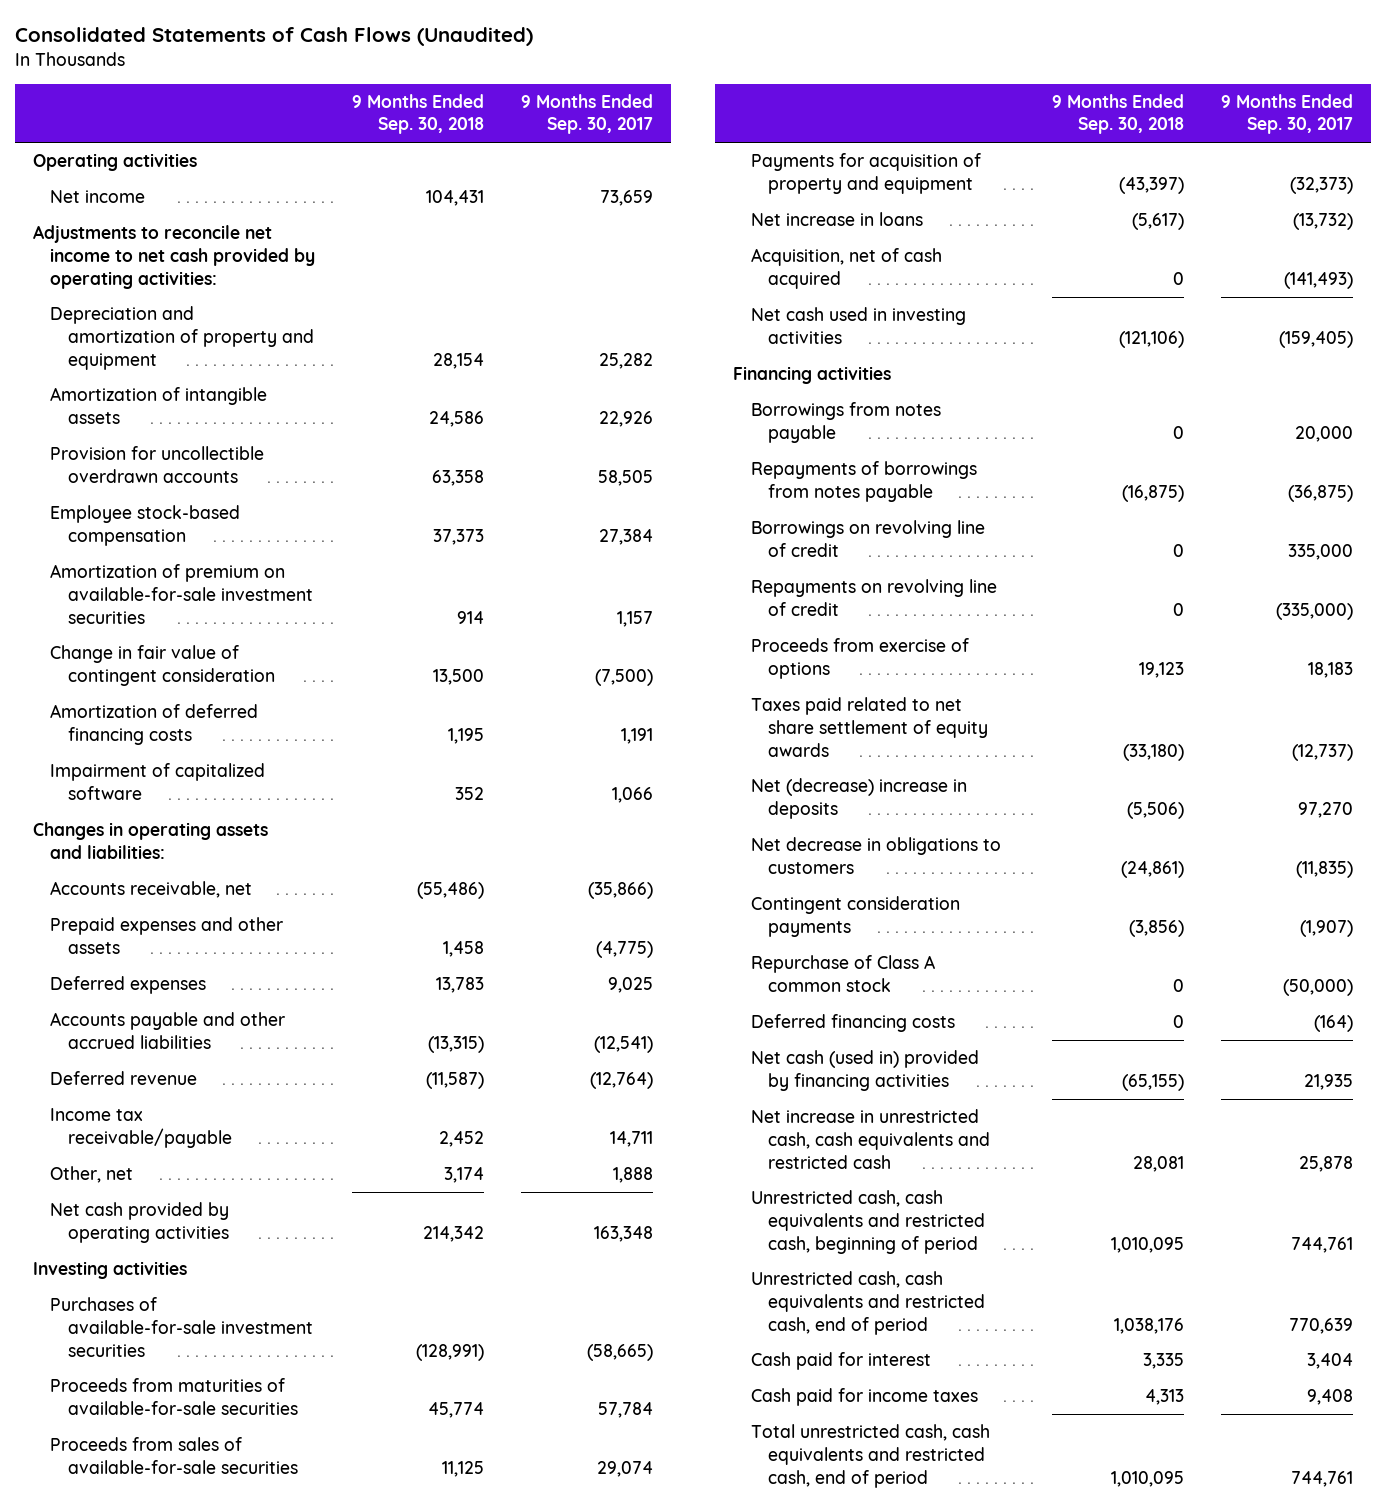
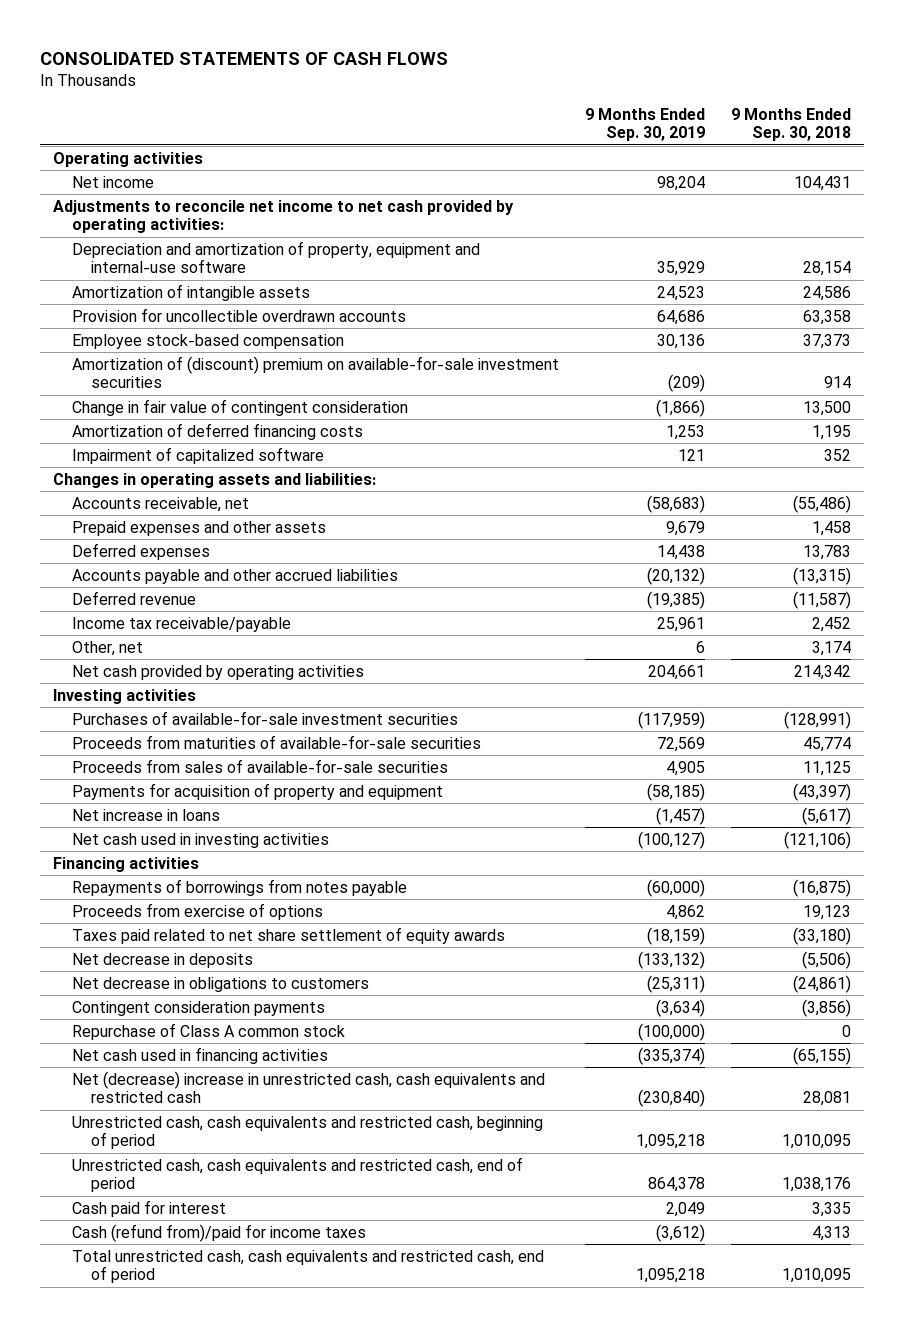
[14,27,533,47] Consolidated Statements of Cash Flows (Unaudited) -> [40,51,449,65] CONSOLIDATED STATEMENTS OF CASH FLOWS
[520,93,653,135] 9 Months Ended Sep. 30, 2017 -> none
none -> [584,107,705,142] 9 Months Ended Sep. 30, 2019
[50,306,314,370] Depreciation and amortization of property and equipment -> [71,240,480,274] Depreciation and amortization of property, equipment and internal-use software
[50,564,313,624] Amortization of premium on available-for-sale investment securities -> [71,355,559,389] Amortization of (discount) premium on available-for-sale investment securities
[750,248,942,289] Acquisition, net of cash acquired -> none
[750,402,941,443] Borrowings from notes payable -> none
[750,520,985,557] Borrowings on revolving line of credit -> none
[750,579,997,616] Repayments on revolving line of credit -> none
[750,778,967,819] Net (decrease) increase in deposits -> [71,952,253,968] Net decrease in deposits
[750,1014,955,1033] Deferred financing costs -> none
[750,1050,979,1091] Net cash (used in) provided by financing activities -> [71,1046,328,1064] Net cash used in financing activities
[750,1109,991,1169] Net increase in unrestricted cash, cash equivalents and restricted cash -> [71,1070,545,1104] Net (decrease) increase in unrestricted cash, cash equivalents and restricted cash
[750,1388,978,1407] Cash paid for income taxes -> [71,1223,366,1242] Cash (refund from)/paid for income taxes

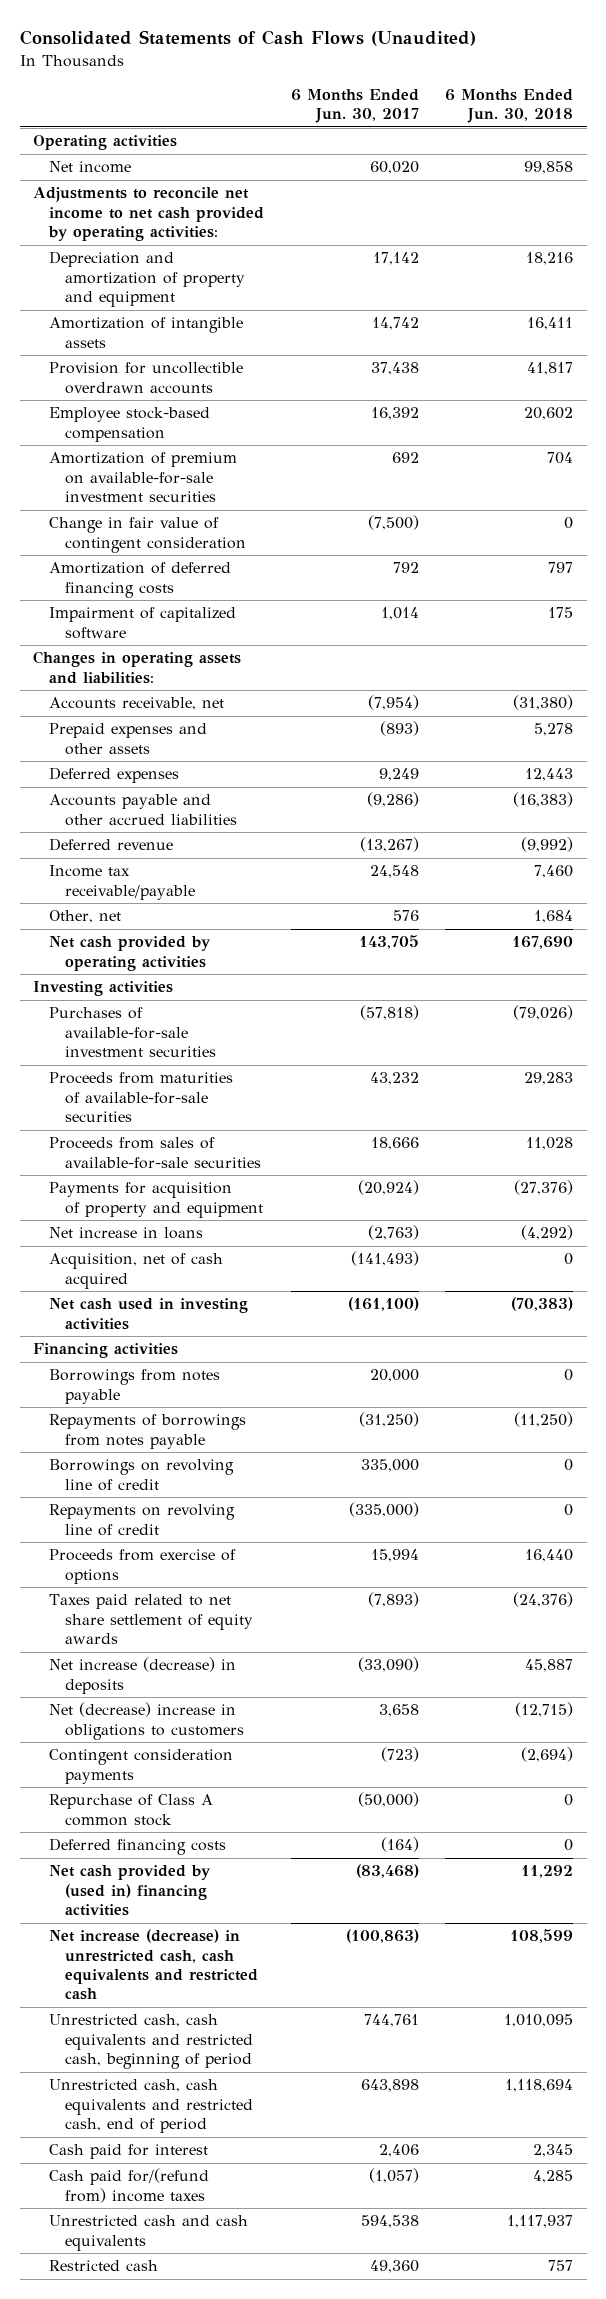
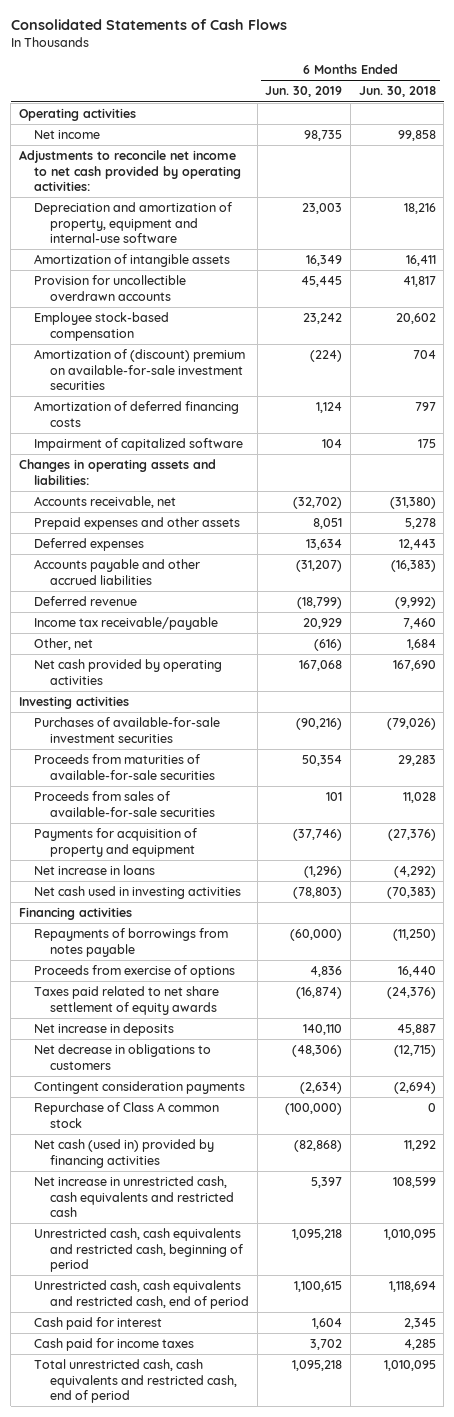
[19,30,476,47] Consolidated Statements of Cash Flows (Unaudited) -> [10,18,287,30] Consolidated Statements of Cash Flows
[290,89,419,124] 6 Months Ended Jun. 30, 2017 -> none
none -> [265,86,343,98] Jun. 30, 2019
[48,251,245,308] Depreciation and amortization of property and equipment -> [34,202,233,244] Depreciation and amortization of property, equipment and internal-use software
[48,517,246,553] Change in fair value of contingent consideration -> none
[48,452,237,503] Amortization of premium on available-for-sale investment securities -> [34,349,246,391] Amortization of (discount) premium on available-for-sale investment securities
[48,1253,223,1289] Acquisition, net of cash acquired -> none
[48,1369,220,1404] Borrowings from notes payable -> none
[48,1459,234,1491] Borrowings on revolving line of credit -> none
[48,1504,235,1536] Repayments on revolving line of credit -> none
[48,1657,236,1694] Net increase (decrease) in deposits -> [34,1023,175,1037] Net increase in deposits
[48,1702,244,1740] Net (decrease) increase in obligations to customers -> [34,1044,212,1070] Net decrease in obligations to customers
[48,1838,226,1856] Deferred financing costs -> none
[48,1865,211,1917] Net cash provided by (used in) financing activities -> [34,1139,215,1168] Net cash (used in) provided by financing activities
[48,1929,258,2001] Net increase (decrease) in unrestricted cash, cash equivalents and restricted cash -> [34,1176,235,1218] Net increase in unrestricted cash, cash equivalents and restricted cash
[48,2215,248,2251] Unrestricted cash and cash equivalents -> none
[48,2260,158,2272] Restricted cash -> none
[48,2168,209,2203] Cash paid for/(refund from) income taxes -> [34,1338,195,1352] Cash paid for income taxes
none -> [34,1359,238,1404] Total unrestricted cash, cash equivalents and restricted cash, end of period

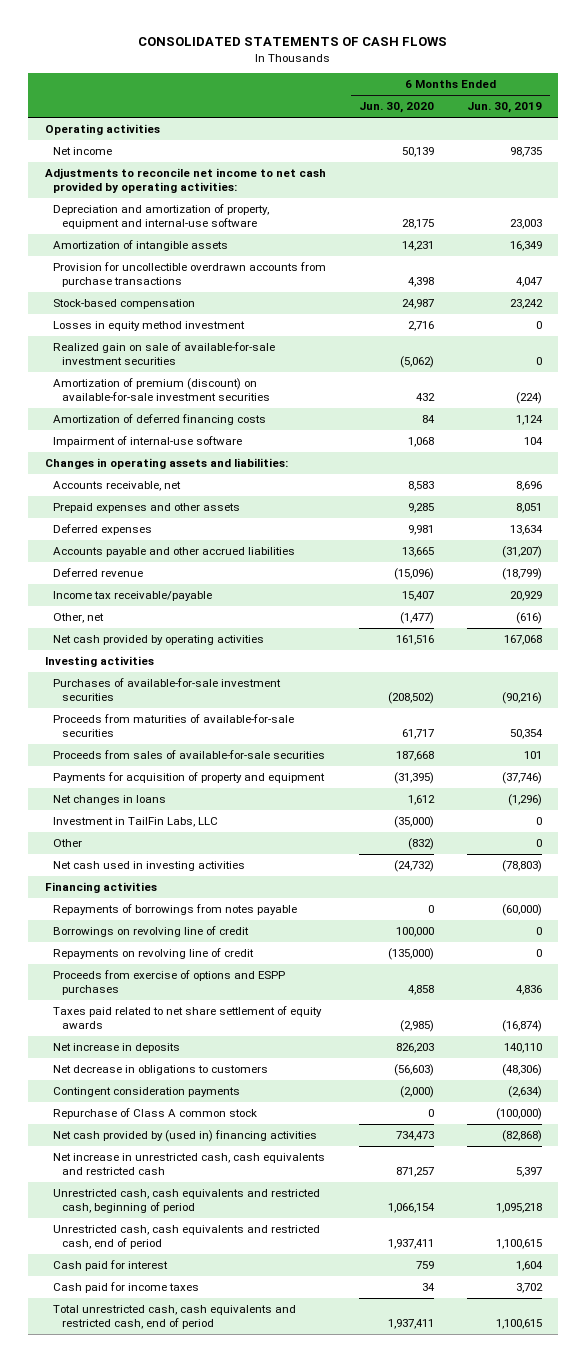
[10,18,287,30] Consolidated Statements of Cash Flows -> [138,37,448,47] CONSOLIDATED STATEMENTS OF CASH FLOWS
[358,86,436,98] Jun. 30, 2018 -> none
none -> [359,102,435,114] Jun. 30, 2020
[34,275,187,301] Provision for uncollectible overdrawn accounts -> [53,262,327,288] Provision for uncollectible overdrawn accounts from purchase transactions
[301,276,343,288] 45,445 -> [516,277,543,288] 4,047
[34,312,170,341] Employee stock-based compensation -> [53,299,196,310] Stock-based compensation
none -> [53,321,246,332] Losses in equity method investment
none -> [53,342,276,366] Realized gain on sale of available-for-sale investment securities
[34,349,246,391] Amortization of (discount) premium on available-for-sale investment securities -> [53,378,271,402] Amortization of premium (discount) on available-for-sale investment securities
[34,438,244,452] Impairment of capitalized software -> [53,436,243,448] Impairment of internal-use software
[293,497,343,510] (32,702) -> [516,481,543,492] 8,696
[34,865,156,876] Net increase in loans -> [53,795,167,806] Net changes in loans
none -> [53,817,219,828] Investment in TailFin Labs, LLC
none -> [53,839,83,848] Other
none -> [53,926,250,938] Borrowings on revolving line of credit
none -> [53,948,255,960] Repayments on revolving line of credit
[34,965,236,979] Proceeds from exercise of options -> [53,970,286,996] Proceeds from exercise of options and ESPP purchases
[34,1139,215,1168] Net cash (used in) provided by financing activities -> [53,1130,318,1143] Net cash provided by (used in) financing activities
[292,1360,343,1372] 1,095,218 -> [496,1319,543,1330] 1,100,615

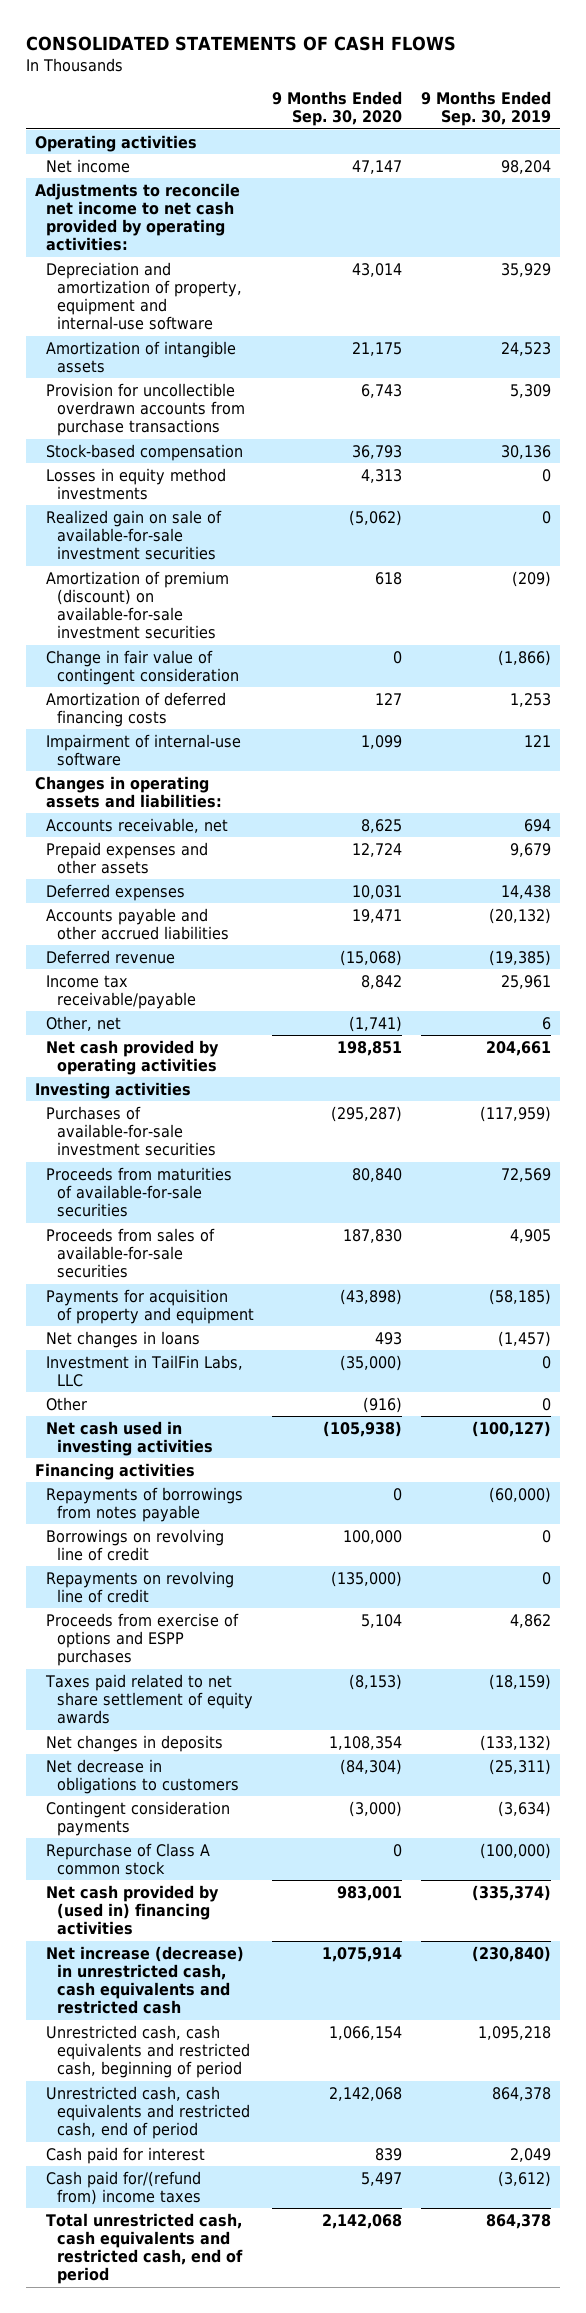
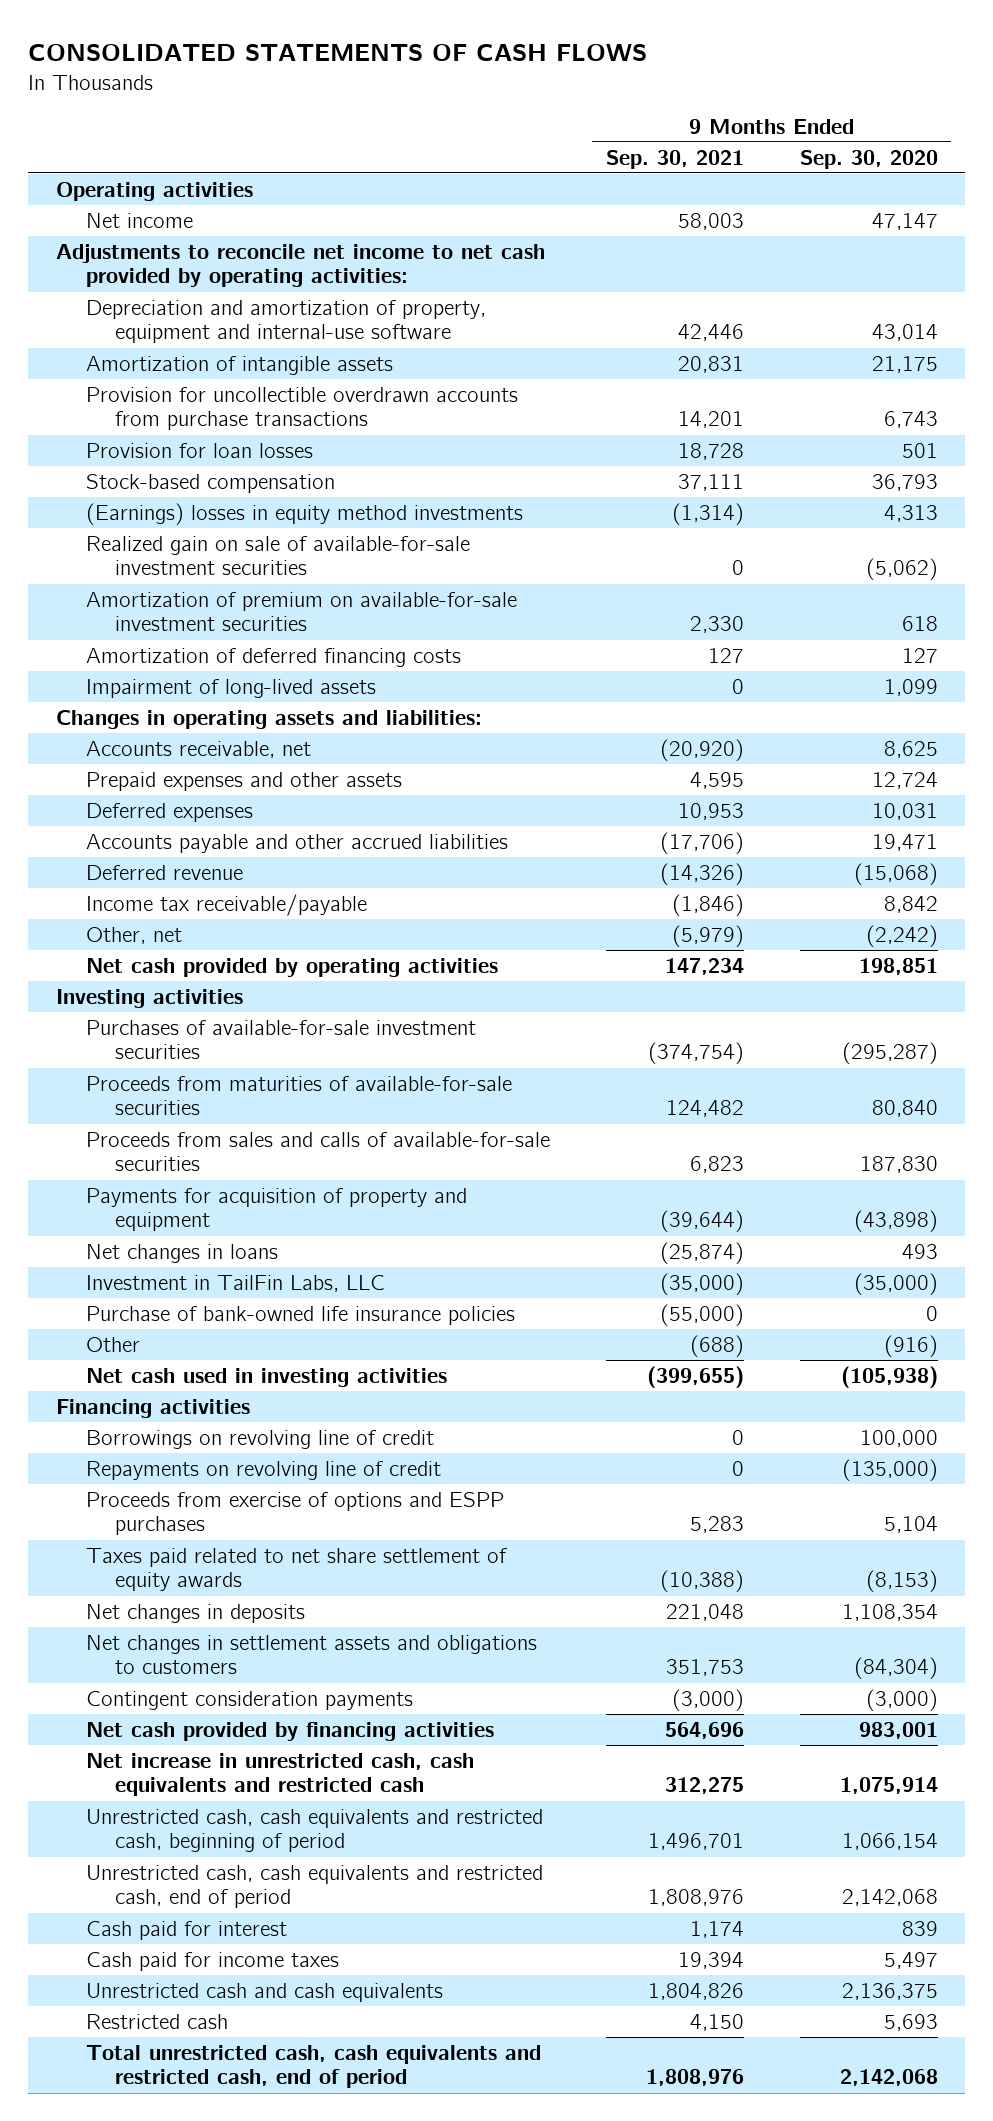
[420,91,551,127] 9 Months Ended Sep. 30, 2019 -> none
none -> [605,149,744,169] Sep. 30, 2021
none -> [85,442,313,458] Provision for loan losses
[46,467,227,500] Losses in equity method investments -> [85,502,523,525] (Earnings) losses in equity method investments
[46,649,240,685] Change in fair value of contingent consideration -> none
[46,570,230,640] Amortization of premium (discount) on available-for-sale investment securities -> [85,591,517,632] Amortization of premium on available-for-sale investment securities
[46,733,242,766] Impairment of internal-use software -> [85,678,376,698] Impairment of long-lived assets
[349,1015,403,1032] (1,741) -> [865,924,938,947] (2,242)
[46,1227,216,1279] Proceeds from sales of available-for-sale securities -> [85,1131,550,1172] Proceeds from sales and calls of available-for-sale securities
none -> [85,1305,515,1325] Purchase of bank-owned life insurance policies
[46,1486,244,1522] Repayments of borrowings from notes payable -> none
[46,1758,240,1794] Net decrease in obligations to customers -> [85,1634,537,1675] Net changes in settlement assets and obligations to customers
[46,1842,211,1875] Repurchase of Class A common stock -> none
[46,1884,220,1936] Net cash provided by (used in) financing activities -> [85,1721,494,1741] Net cash provided by financing activities
[46,1945,245,2015] Net increase (decrease) in unrestricted cash, cash equivalents and restricted cash -> [85,1752,474,1797] Net increase in unrestricted cash, cash equivalents and restricted cash
[46,2170,202,2205] Cash paid for/(refund from) income taxes -> [85,1951,339,1971] Cash paid for income taxes
none -> [85,1982,443,2002] Unrestricted cash and cash equivalents
none -> [85,2013,228,2029] Restricted cash

